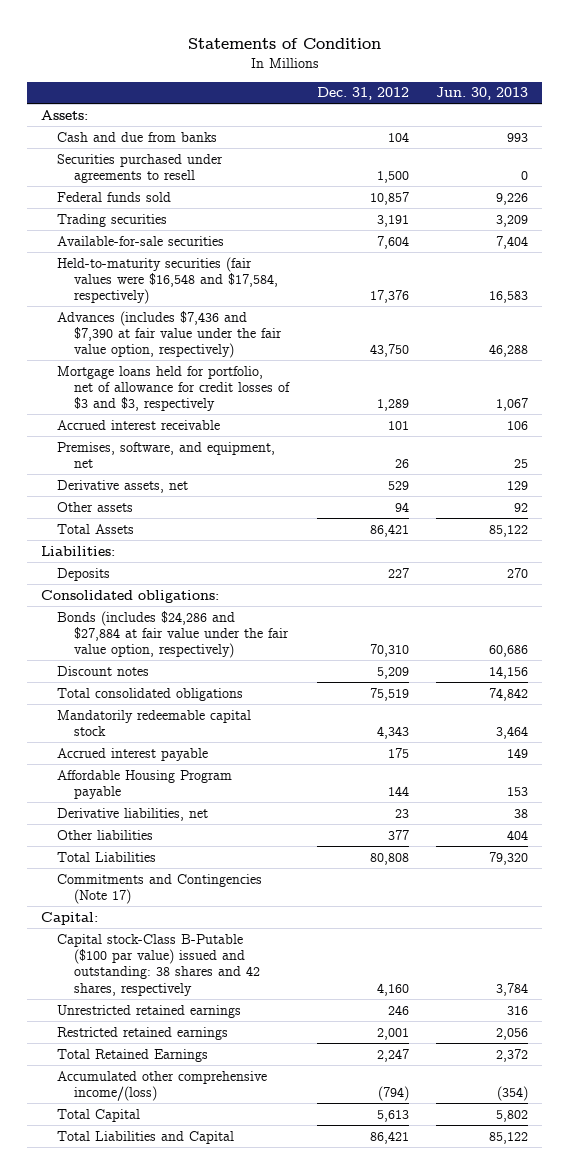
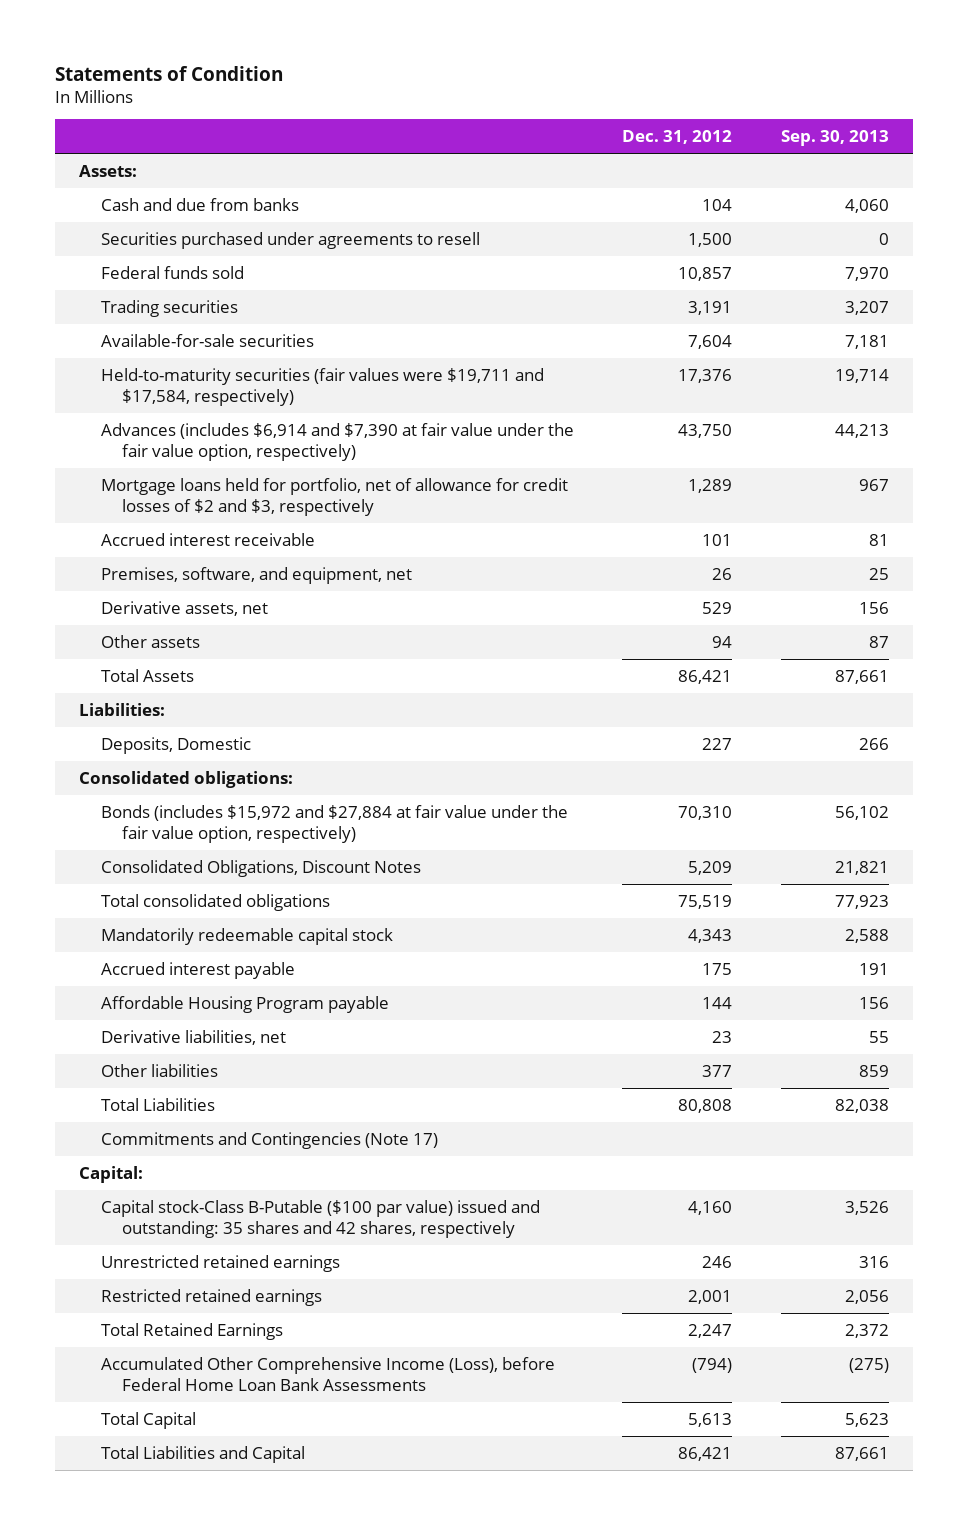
[436,87,529,101] Jun. 30, 2013 -> none
none -> [780,130,889,147] Sep. 30, 2013
[57,256,278,305] Held-to-maturity securities (fair values were $16,548 and $17,584, respectively) -> [100,367,544,406] Held-to-maturity securities (fair values were $19,711 and $17,584, respectively)
[57,310,282,359] Advances (includes $7,436 and $7,390 at fair value under the fair value option, respectively) -> [100,422,574,461] Advances (includes $6,914 and $7,390 at fair value under the fair value option, respectively)
[57,365,290,412] Mortgage loans held for portfolio, net of allowance for credit losses of $3 and $3, respectively -> [100,477,568,516] Mortgage loans held for portfolio, net of allowance for credit losses of $2 and $3, respectively
[57,567,111,581] Deposits -> [100,736,251,754] Deposits, Domestic
[57,610,289,659] Bonds (includes $24,286 and $27,884 at fair value under the fair value option, respectively) -> [100,804,568,843] Bonds (includes $15,972 and $27,884 at fair value under the fair value option, respectively)
[57,665,150,676] Discount notes -> [100,859,421,877] Consolidated Obligations, Discount Notes
[57,933,260,996] Capital stock-Class B-Putable ($100 par value) issued and outstanding: 38 shares and 42 shares, respectively -> [100,1199,540,1238] Capital stock-Class B-Putable ($100 par value) issued and outstanding: 35 shares and 42 shares, respectively
[57,1070,268,1102] Accumulated other comprehensive income/(loss) -> [100,1356,555,1391] Accumulated Other Comprehensive Income (Loss), before Federal Home Loan Bank Assessments

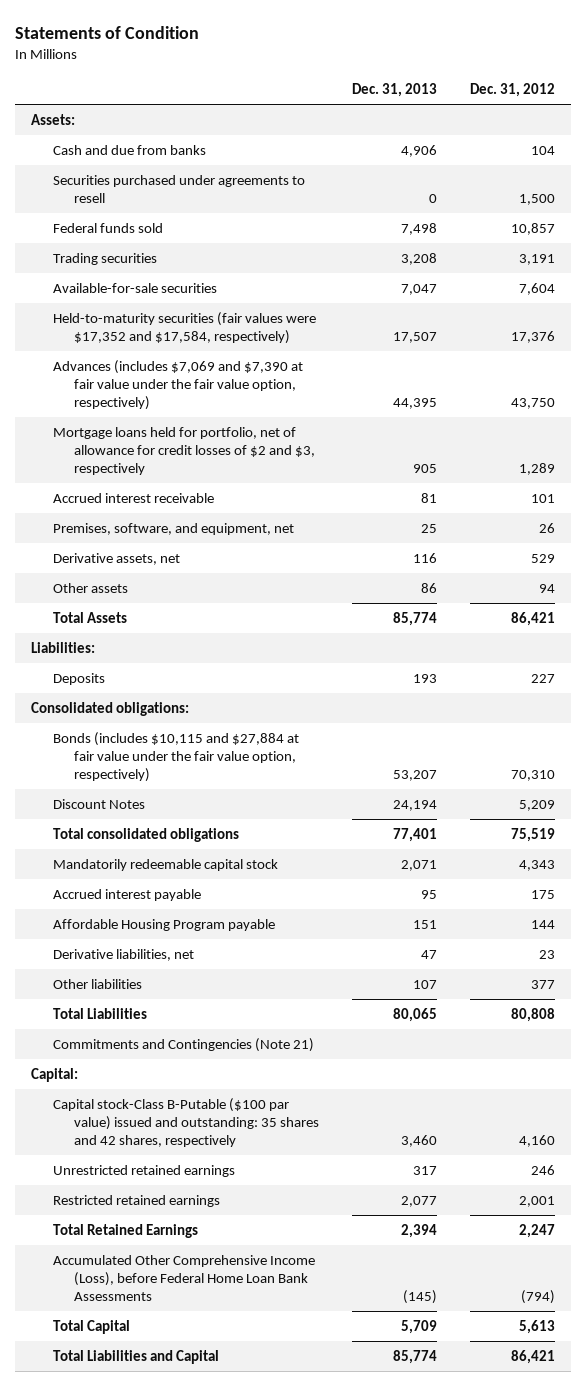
[780,130,889,147] Sep. 30, 2013 -> none
none -> [352,83,438,98] Dec. 31, 2013
[100,367,544,406] Held-to-maturity securities (fair values were $19,711 and $17,584, respectively) -> [52,311,316,344] Held-to-maturity securities (fair values were $17,352 and $17,584, respectively)
[100,422,574,461] Advances (includes $6,914 and $7,390 at fair value under the fair value option, respectively) -> [52,359,303,410] Advances (includes $7,069 and $7,390 at fair value under the fair value option, respectively)
[100,736,251,754] Deposits, Domestic -> [52,672,105,685] Deposits
[100,804,568,843] Bonds (includes $15,972 and $27,884 at fair value under the fair value option, respectively) -> [52,731,299,782] Bonds (includes $10,115 and $27,884 at fair value under the fair value option, respectively)
[100,859,421,877] Consolidated Obligations, Discount Notes -> [52,798,145,809] Discount Notes
[100,1131,438,1149] Commitments and Contingencies (Note 17) -> [52,1037,314,1052] Commitments and Contingencies (Note 21)

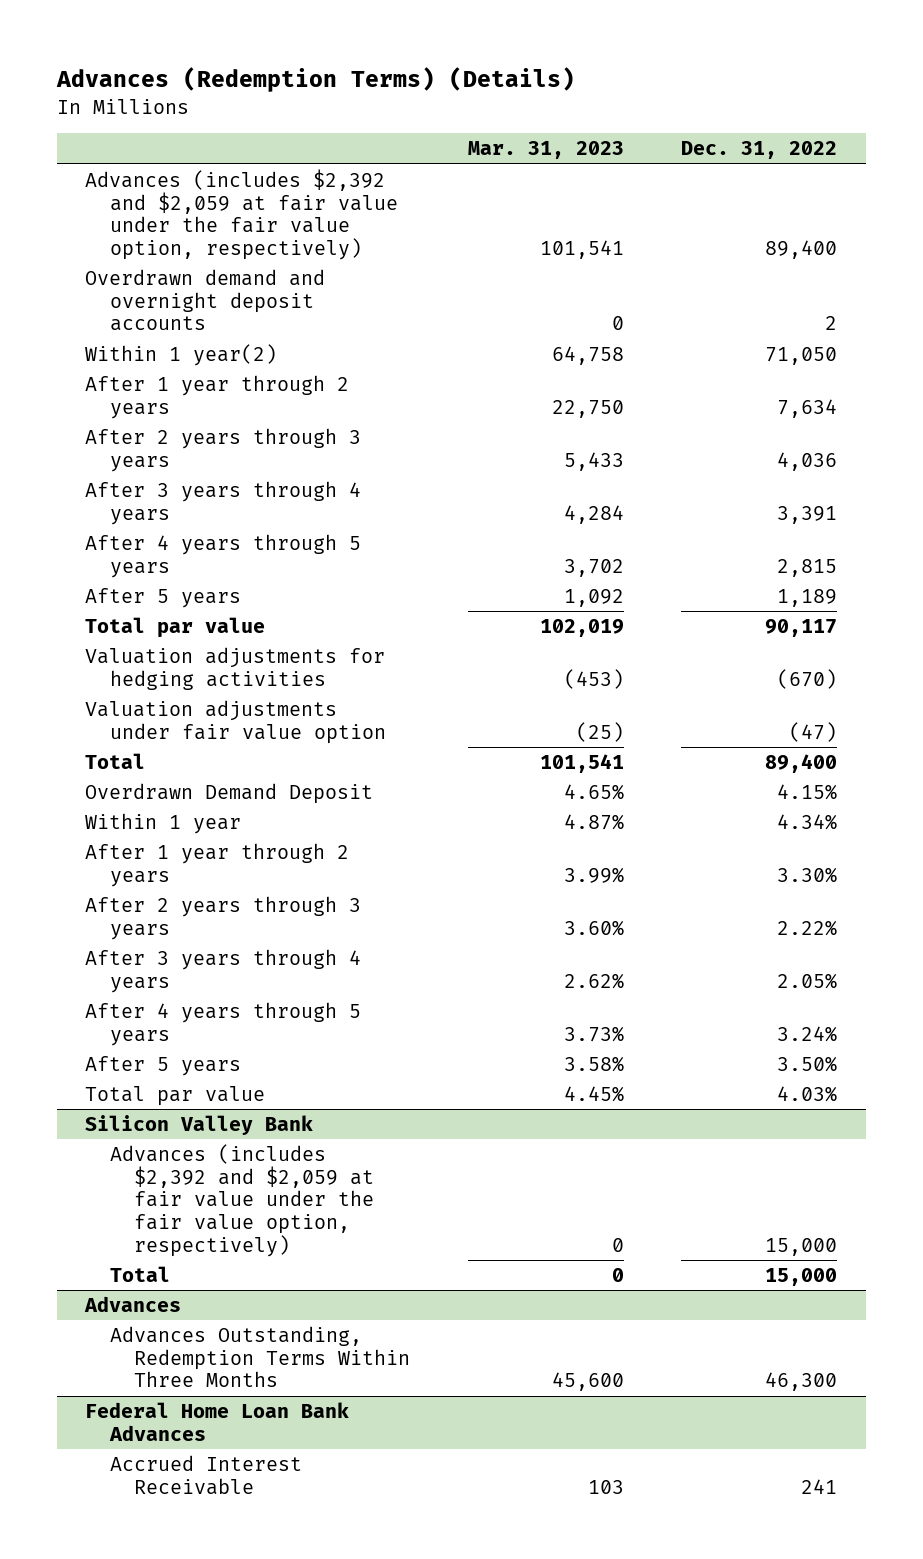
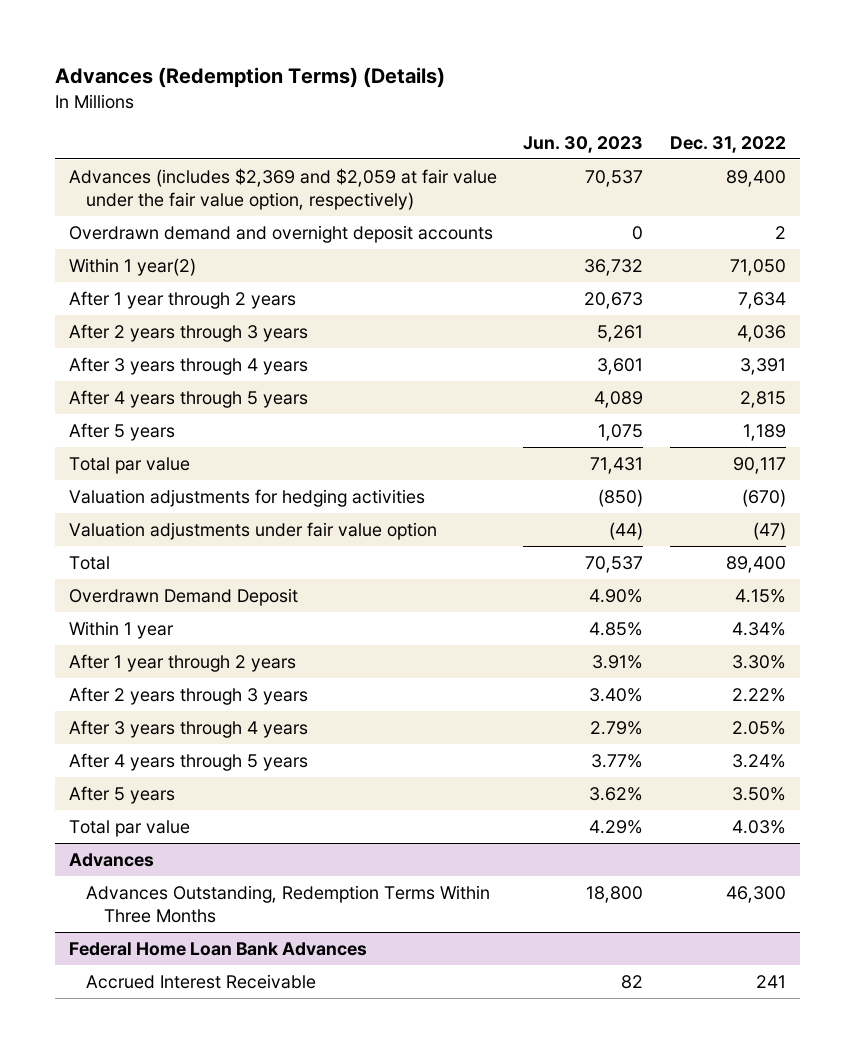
[467,141,624,160] Mar. 31, 2023 -> none
none -> [523,135,644,153] Jun. 30, 2023
[85,169,398,261] Advances (includes $2,392 and $2,059 at fair value under the fair value option, respectively) -> [68,167,497,211] Advances (includes $2,369 and $2,059 at fair value under the fair value option, respectively)
[85,1115,314,1136] Silicon Valley Bank -> none
[109,1144,375,1257] Advances (includes $2,392 and $2,059 at fair value under the fair value option, respectively) -> none
[109,1266,170,1283] Total -> none

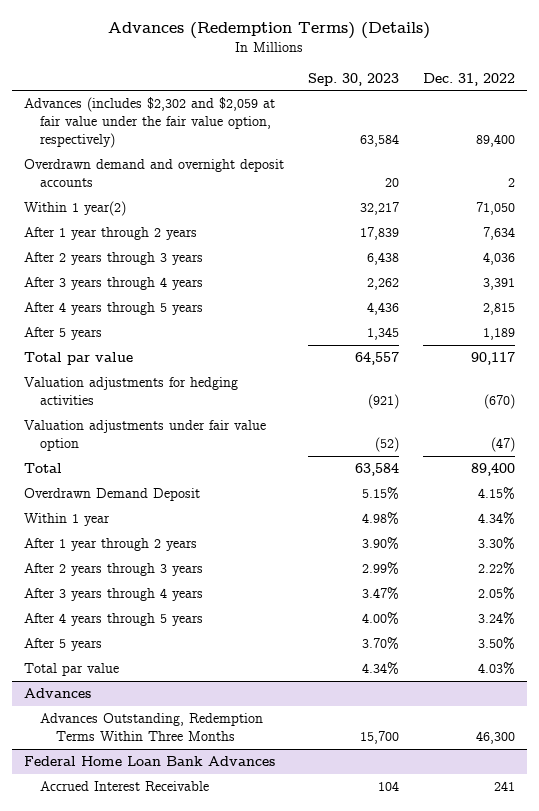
[523,135,644,153] Jun. 30, 2023 -> none
none -> [307,72,399,86] Sep. 30, 2023
[68,167,497,211] Advances (includes $2,369 and $2,059 at fair value under the fair value option, respectively) -> [23,97,275,149] Advances (includes $2,302 and $2,059 at fair value under the fair value option, respectively)

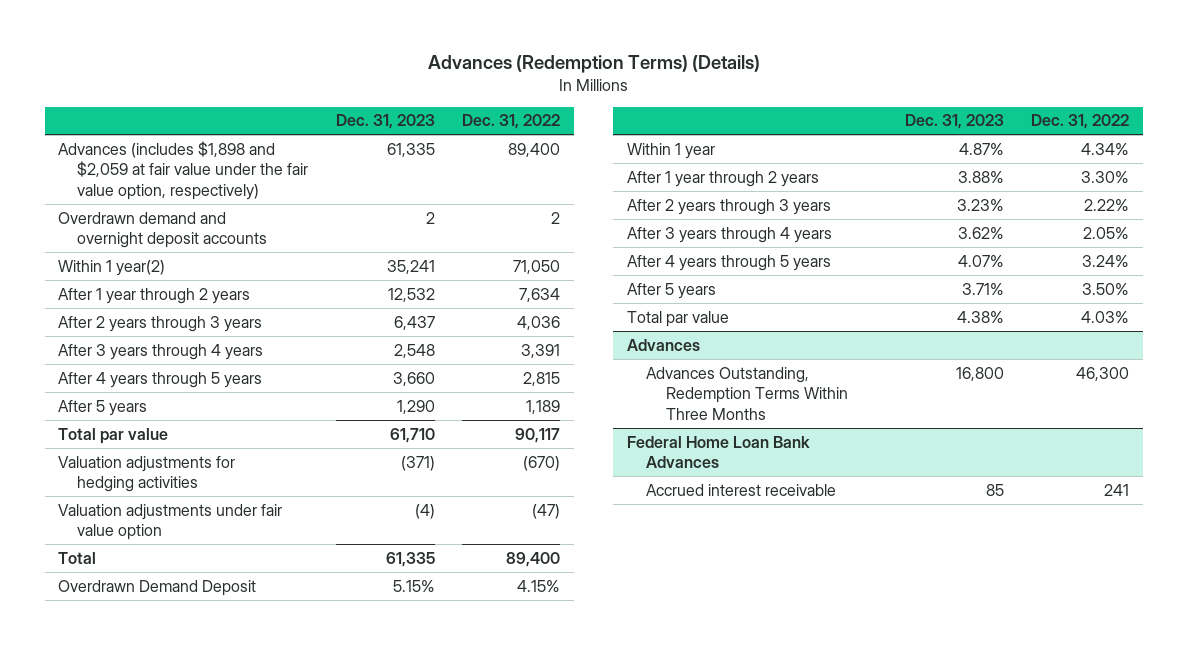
[307,72,399,86] Sep. 30, 2023 -> none
none -> [335,114,435,130] Dec. 31, 2023
[23,97,275,149] Advances (includes $2,302 and $2,059 at fair value under the fair value option, respectively) -> [58,140,309,200] Advances (includes $1,898 and $2,059 at fair value under the fair value option, respectively)
[39,781,209,792] Accrued Interest Receivable -> [646,483,837,496] Accrued interest receivable

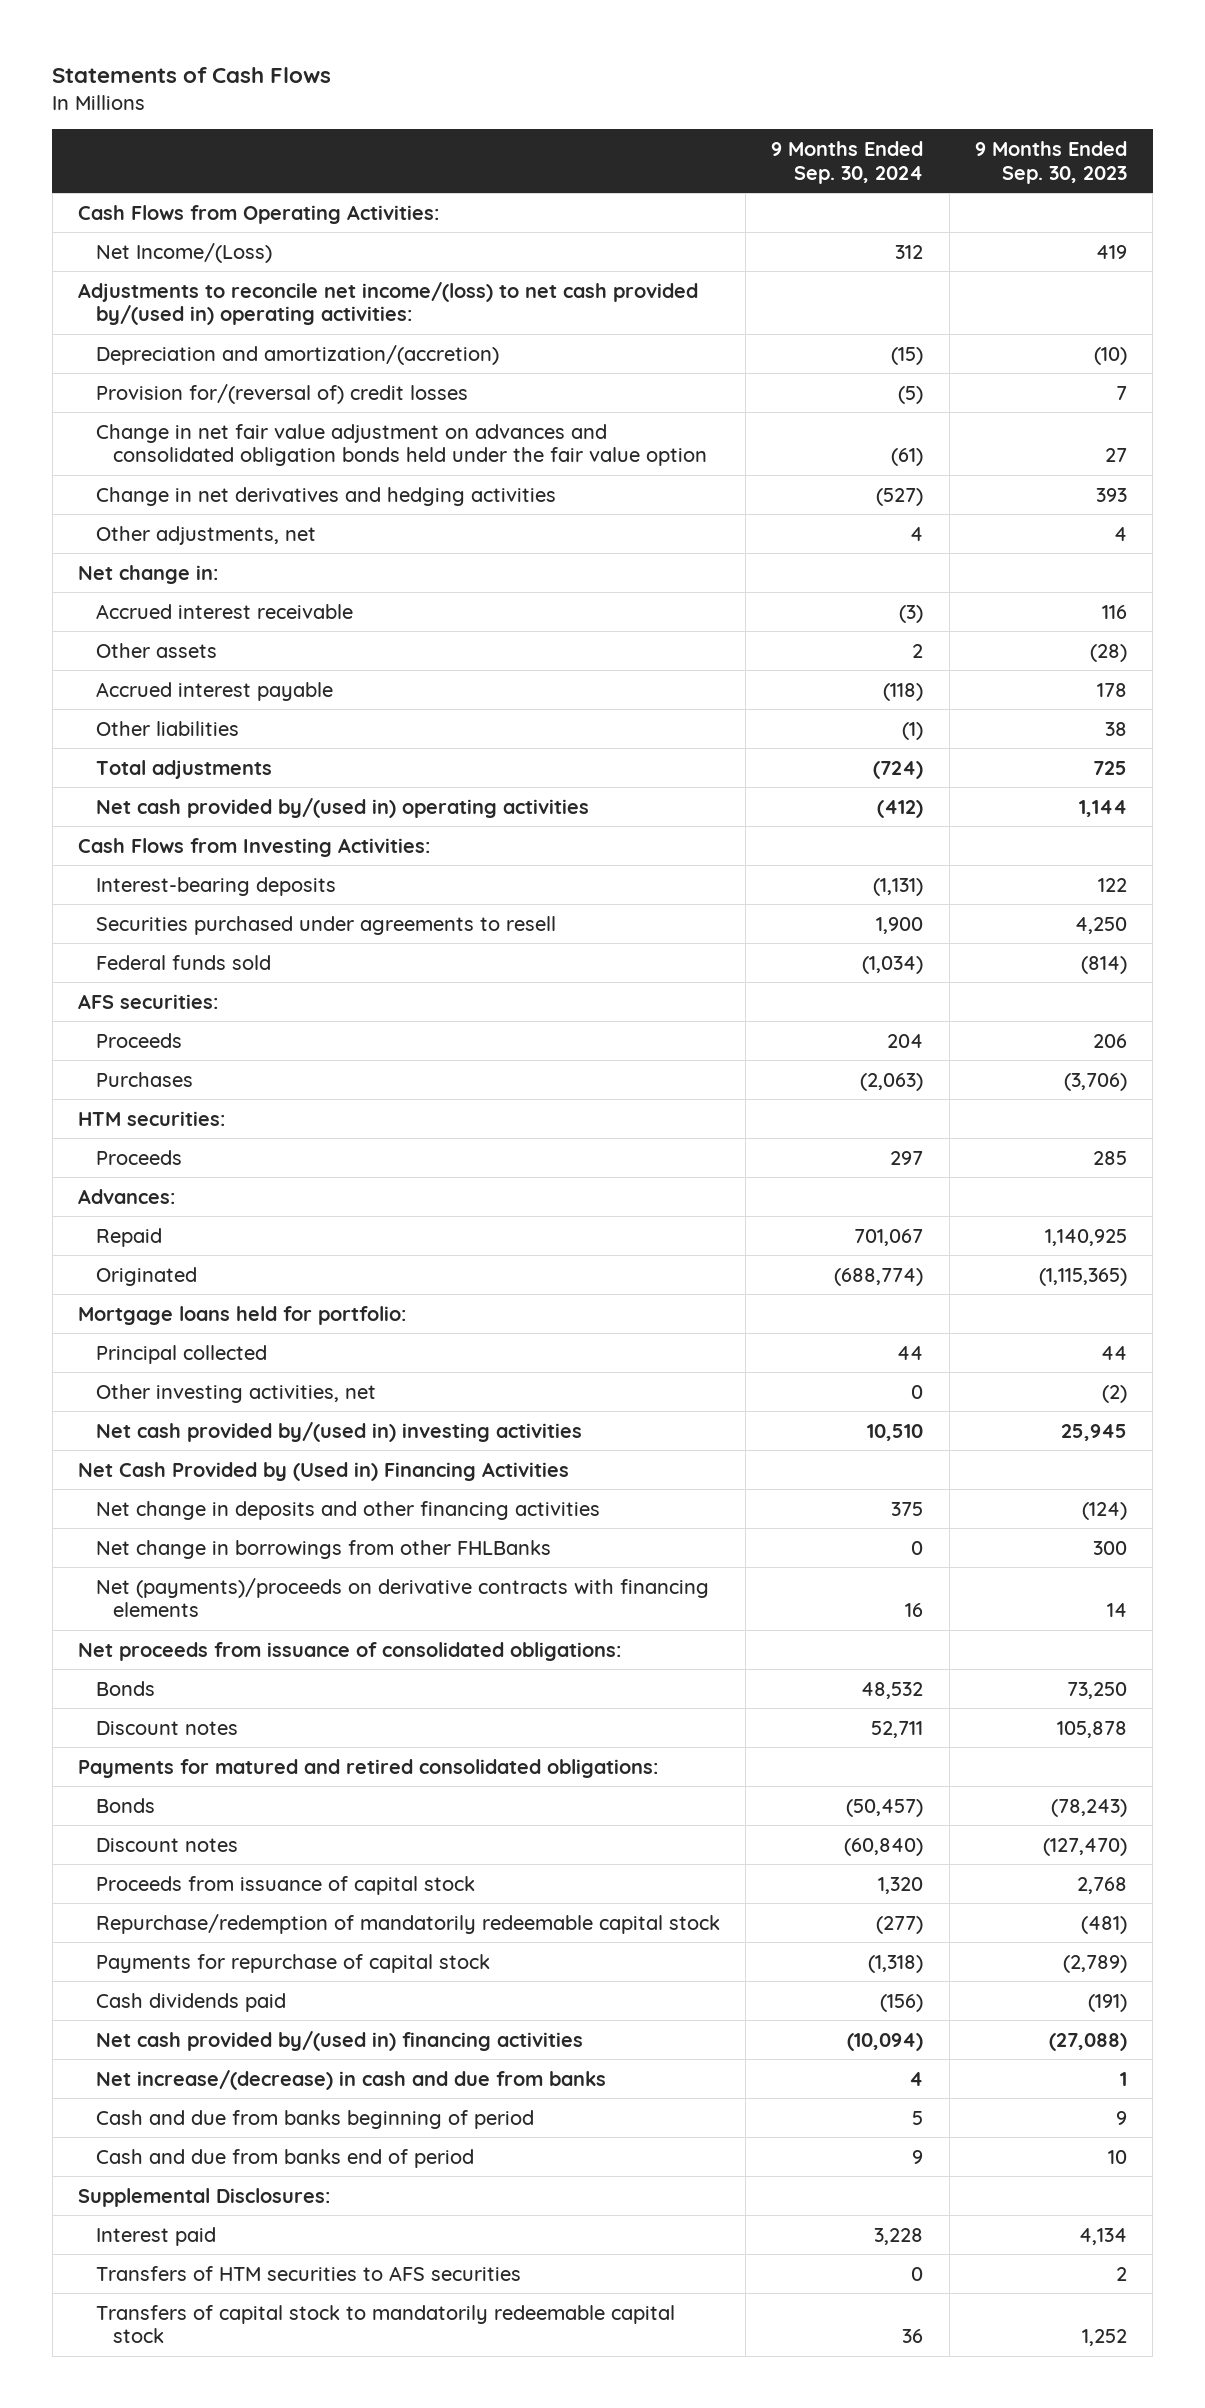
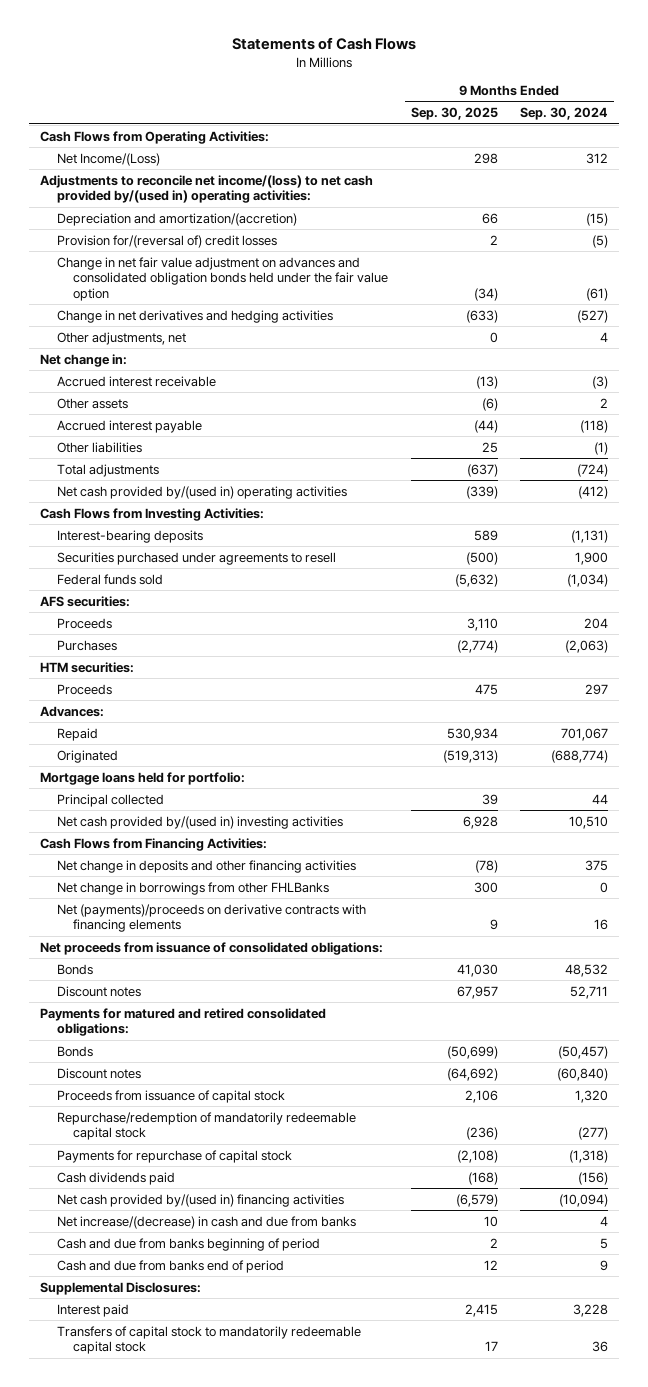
[974,141,1127,184] 9 Months Ended Sep. 30, 2023 -> none
none -> [410,107,498,121] Sep. 30, 2025
[95,1383,376,1403] Other investing activities, net -> none
[78,1461,570,1481] Net Cash Provided by (Used in) Financing Activities -> [39,837,267,851] Cash Flows from Financing Activities:
[95,2265,521,2281] Transfers of HTM securities to AFS securities -> none

